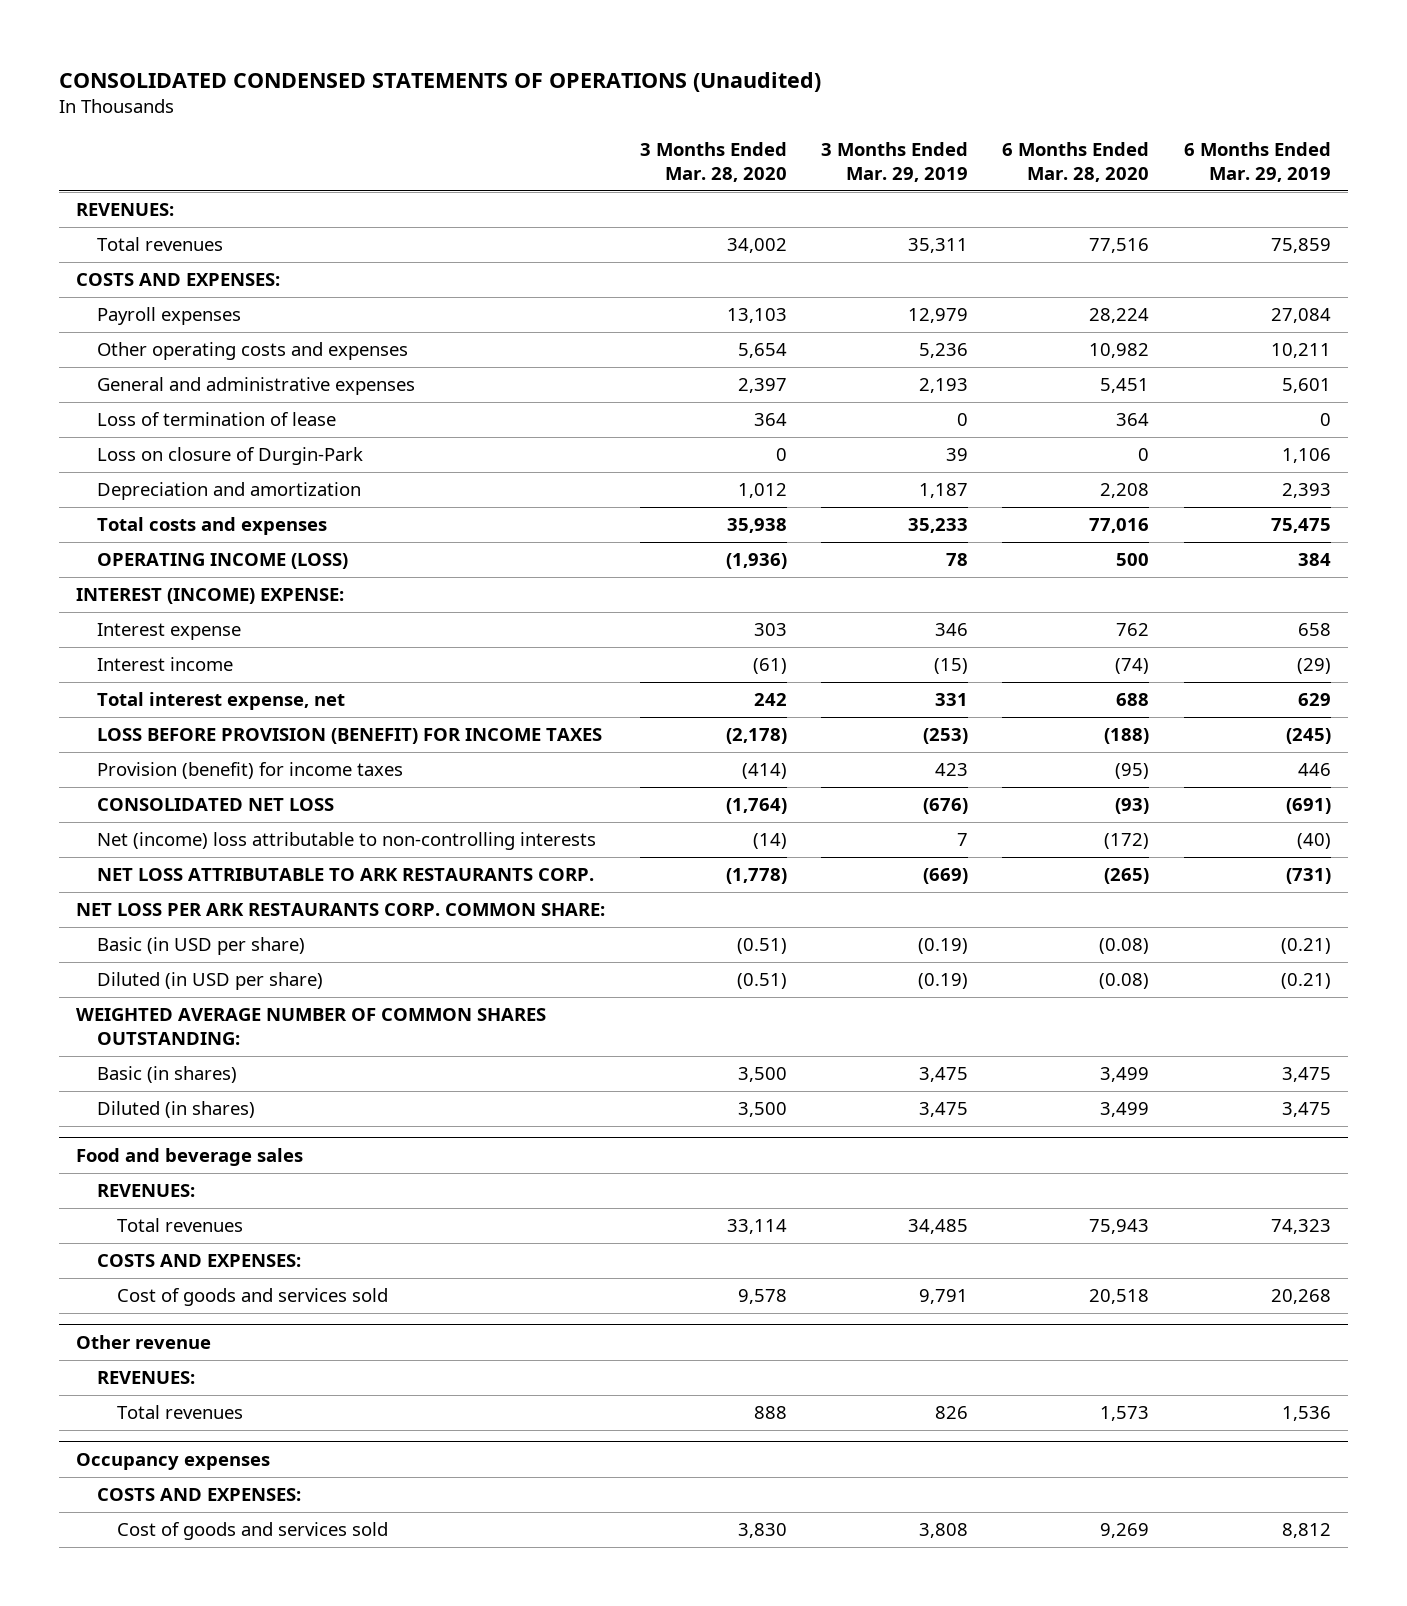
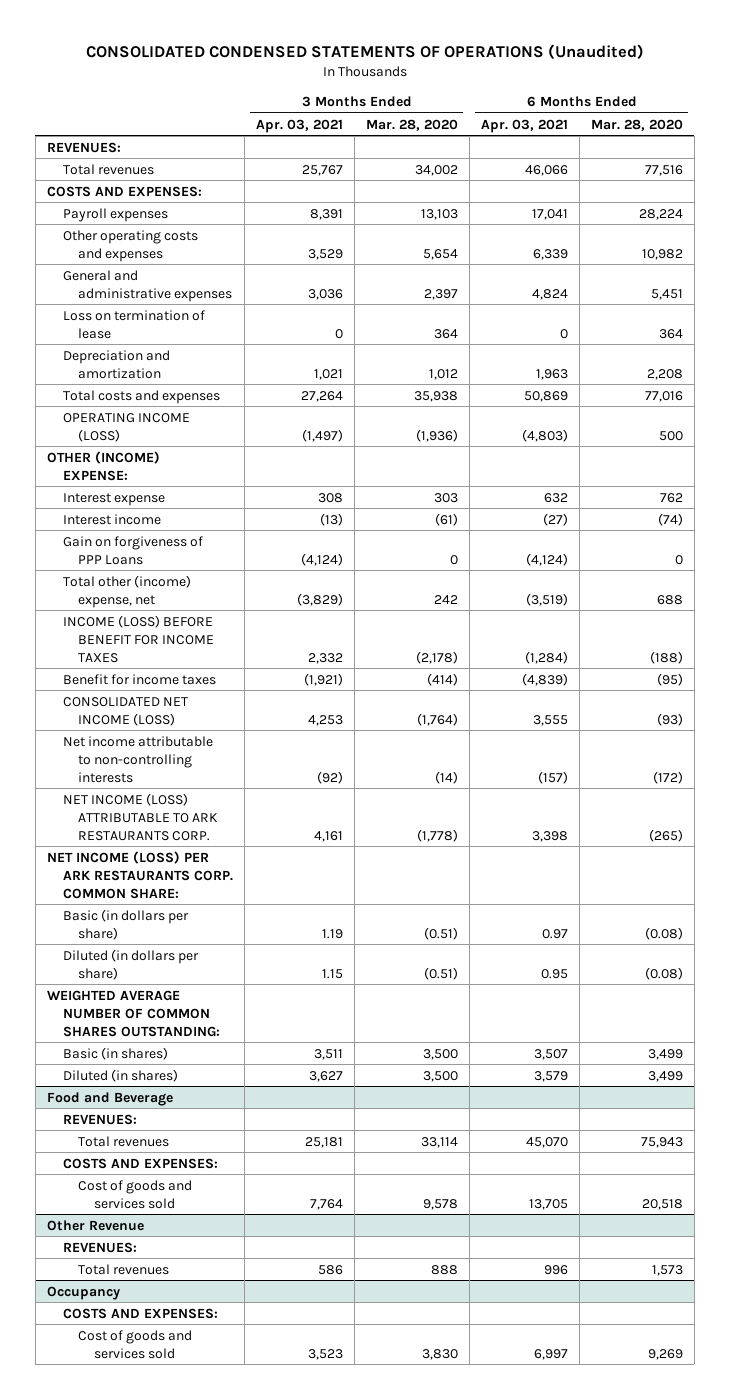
[820,141,968,182] 3 Months Ended Mar. 29, 2019 -> none
[1183,141,1331,182] 6 Months Ended Mar. 29, 2019 -> none
none -> [255,118,343,133] Apr. 03, 2021
none -> [480,118,568,133] Apr. 03, 2021
[96,447,363,466] Loss on closure of Durgin-Park -> none
[96,412,336,427] Loss of termination of lease -> [62,309,205,339] Loss on termination of lease
[76,588,345,605] INTEREST (INCOME) EXPENSE: -> [46,450,160,481] OTHER (INCOME) EXPENSE:
none -> [62,535,203,565] Gain on forgiveness of PPP Loans
[96,692,345,711] Total interest expense, net -> [62,574,191,608] Total other (income) expense, net
[96,728,602,745] LOSS BEFORE PROVISION (BENEFIT) FOR INCOME TAXES -> [62,614,215,663] INCOME (LOSS) BEFORE BENEFIT FOR INCOME TAXES
[96,762,403,780] Provision (benefit) for income taxes -> [62,673,216,685] Benefit for income taxes
[96,798,334,812] CONSOLIDATED NET LOSS -> [62,696,188,726] CONSOLIDATED NET INCOME (LOSS)
[96,832,596,851] Net (income) loss attributable to non-controlling interests -> [62,735,213,783] Net income attributable to non-controlling interests
[96,868,594,882] NET LOSS ATTRIBUTABLE TO ARK RESTAURANTS CORP. -> [62,792,219,841] NET INCOME (LOSS) ATTRIBUTABLE TO ARK RESTAURANTS CORP.
[76,903,606,917] NET LOSS PER ARK RESTAURANTS CORP. COMMON SHARE: -> [46,850,233,899] NET INCOME (LOSS) PER ARK RESTAURANTS CORP. COMMON SHARE:
[96,937,305,956] Basic (in USD per share) -> [62,908,189,940] Basic (in dollars per share)
[96,972,323,991] Diluted (in USD per share) -> [62,948,199,980] Diluted (in dollars per share)
[76,1148,304,1167] Food and beverage sales -> [46,1091,173,1106] Food and Beverage
[76,1335,212,1350] Other revenue -> [46,1219,144,1231] Other Revenue
[76,1453,271,1471] Occupancy expenses -> [46,1285,120,1300] Occupancy

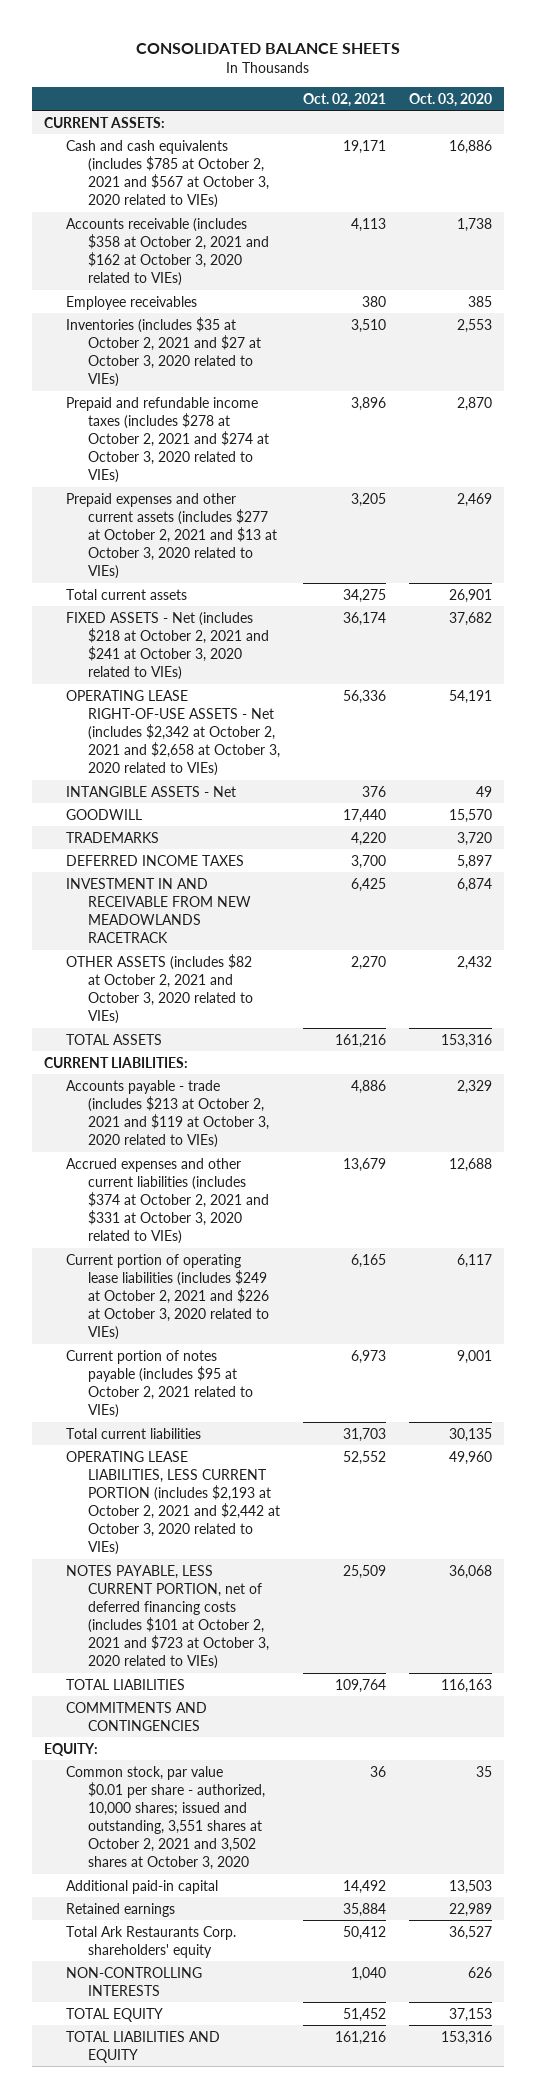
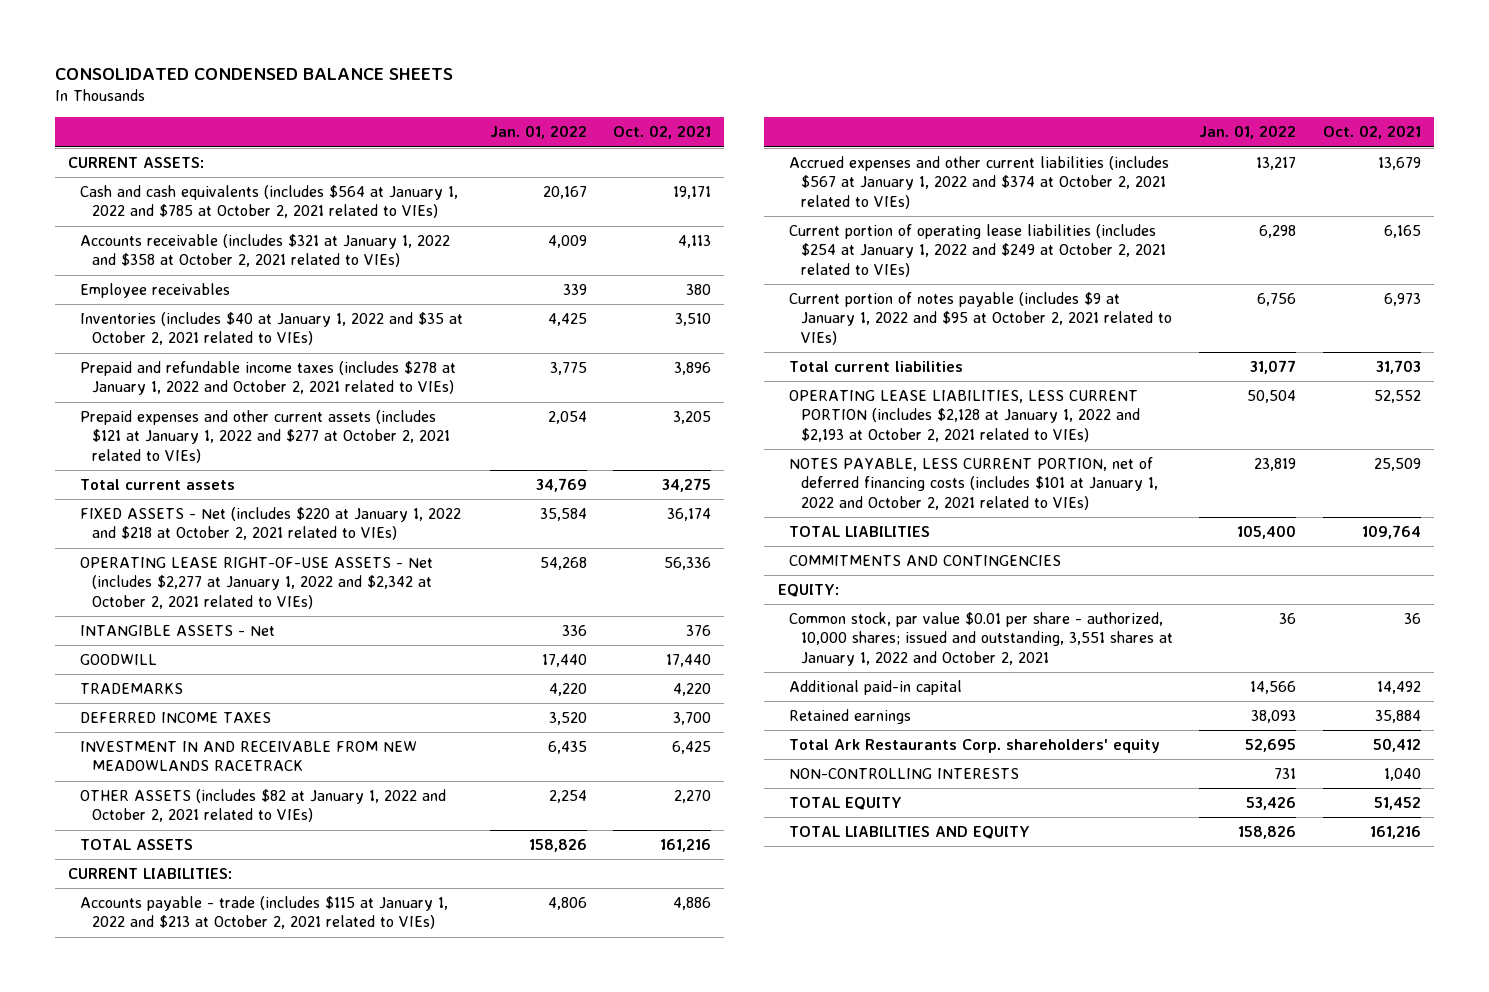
[135,43,400,55] CONSOLIDATED BALANCE SHEETS -> [55,67,454,80] CONSOLIDATED CONDENSED BALANCE SHEETS
[408,92,492,107] Oct. 03, 2020 -> none
none -> [490,125,588,140] Jan. 01, 2022
[65,139,269,208] Cash and cash equivalents (includes $785 at October 2, 2021 and $567 at October 3, 2020 related to VIEs) -> [80,184,459,219] Cash and cash equivalents (includes $564 at January 1, 2022 and $785 at October 2, 2021 related to VIEs)
[65,217,269,286] Accounts receivable (includes $358 at October 2, 2021 and $162 at October 3, 2020 related to VIEs) -> [80,233,451,268] Accounts receivable (includes $321 at January 1, 2022 and $358 at October 2, 2021 related to VIEs)
[65,316,261,387] Inventories (includes $35 at October 2, 2021 and $27 at October 3, 2020 related to VIEs) -> [80,311,464,346] Inventories (includes $40 at January 1, 2022 and $35 at October 2, 2021 related to VIEs)
[65,396,269,484] Prepaid and refundable income taxes (includes $278 at October 2, 2021 and $274 at October 3, 2020 related to VIEs) -> [80,360,457,396] Prepaid and refundable income taxes (includes $278 at January 1, 2022 and October 2, 2021 related to VIEs)
[65,492,277,580] Prepaid expenses and other current assets (includes $277 at October 2, 2021 and $13 at October 3, 2020 related to VIEs) -> [80,409,450,463] Prepaid expenses and other current assets (includes $121 at January 1, 2022 and $277 at October 2, 2021 related to VIEs)
[65,611,269,680] FIXED ASSETS - Net (includes $218 at October 2, 2021 and $241 at October 3, 2020 related to VIEs) -> [80,506,462,541] FIXED ASSETS - Net (includes $220 at January 1, 2022 and $218 at October 2, 2021 related to VIEs)
[65,689,280,777] OPERATING LEASE RIGHT-OF-USE ASSETS - Net (includes $2,342 at October 2, 2021 and $2,658 at October 3, 2020 related to VIEs) -> [80,556,434,609] OPERATING LEASE RIGHT-OF-USE ASSETS - Net (includes $2,277 at January 1, 2022 and $2,342 at October 2, 2021 related to VIEs)
[65,953,253,1024] OTHER ASSETS (includes $82 at October 2, 2021 and October 3, 2020 related to VIEs) -> [80,788,447,823] OTHER ASSETS (includes $82 at January 1, 2022 and October 2, 2021 related to VIEs)
[65,1079,269,1148] Accounts payable - trade (includes $213 at October 2, 2021 and $119 at October 3, 2020 related to VIEs) -> [80,895,449,930] Accounts payable - trade (includes $115 at January 1, 2022 and $213 at October 2, 2021 related to VIEs)
[65,1157,269,1245] Accrued expenses and other current liabilities (includes $374 at October 2, 2021 and $331 at October 3, 2020 related to VIEs) -> [789,155,1170,209] Accrued expenses and other current liabilities (includes $567 at January 1, 2022 and $374 at October 2, 2021 related to VIEs)
[65,1253,269,1341] Current portion of operating lease liabilities (includes $249 at October 2, 2021 and $226 at October 3, 2020 related to VIEs) -> [789,223,1167,277] Current portion of operating lease liabilities (includes $254 at January 1, 2022 and $249 at October 2, 2021 related to VIEs)
[65,1349,253,1418] Current portion of notes payable (includes $95 at October 2, 2021 related to VIEs) -> [789,291,1173,345] Current portion of notes payable (includes $9 at January 1, 2022 and $95 at October 2, 2021 related to VIEs)
[65,1450,280,1556] OPERATING LEASE LIABILITIES, LESS CURRENT PORTION (includes $2,193 at October 2, 2021 and $2,442 at October 3, 2020 related to VIEs) -> [789,389,1141,442] OPERATING LEASE LIABILITIES, LESS CURRENT PORTION (includes $2,128 at January 1, 2022 and $2,193 at October 2, 2021 related to VIEs)
[65,1564,269,1670] NOTES PAYABLE, LESS CURRENT PORTION, net of deferred financing costs (includes $101 at October 2, 2021 and $723 at October 3, 2020 related to VIEs) -> [789,456,1159,510] NOTES PAYABLE, LESS CURRENT PORTION, net of deferred financing costs (includes $101 at January 1, 2022 and October 2, 2021 related to VIEs)
[65,1765,265,1871] Common stock, par value $0.01 per share - authorized, 10,000 shares; issued and outstanding, 3,551 shares at October 2, 2021 and 3,502 shares at October 3, 2020 -> [789,611,1174,666] Common stock, par value $0.01 per share - authorized, 10,000 shares; issued and outstanding, 3,551 shares at January 1, 2022 and October 2, 2021

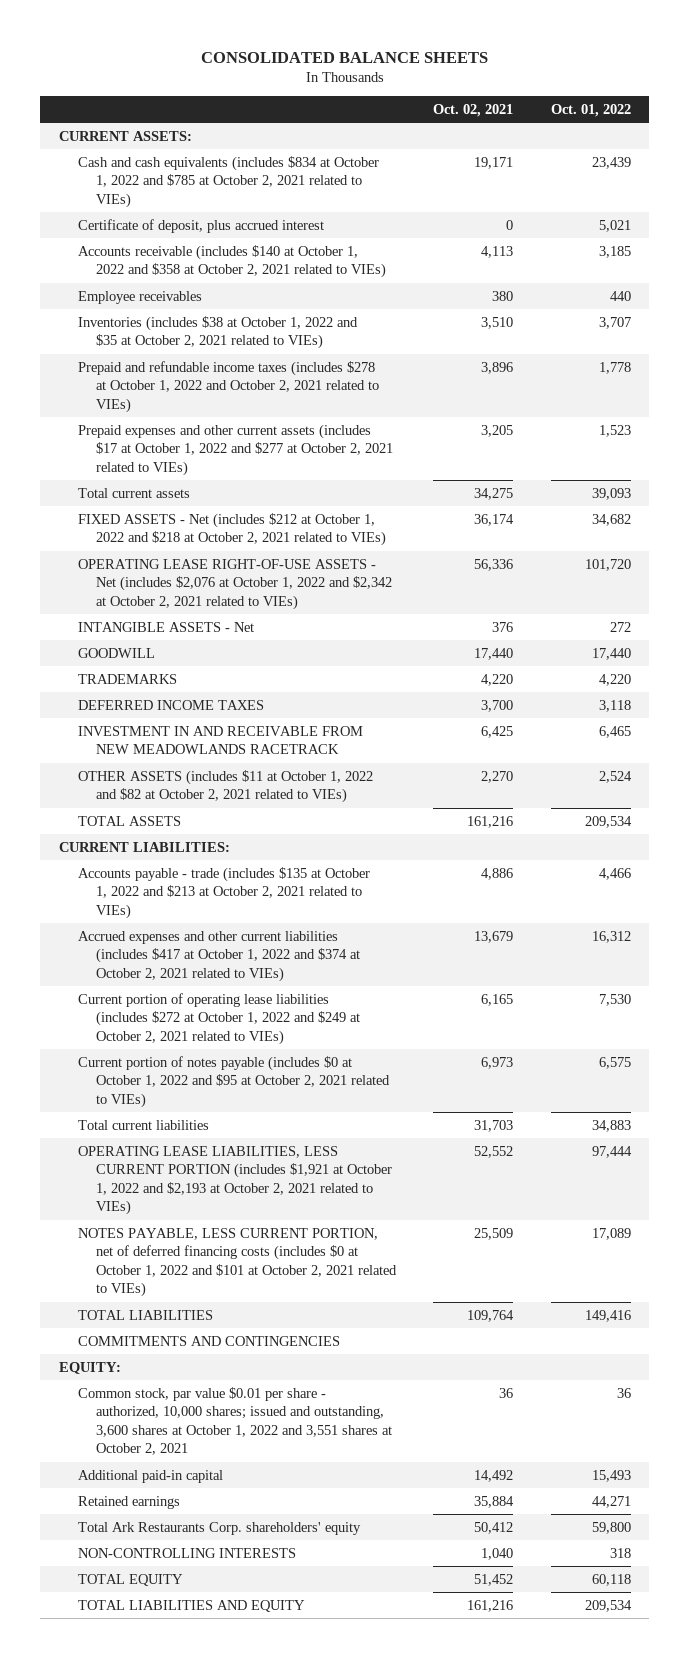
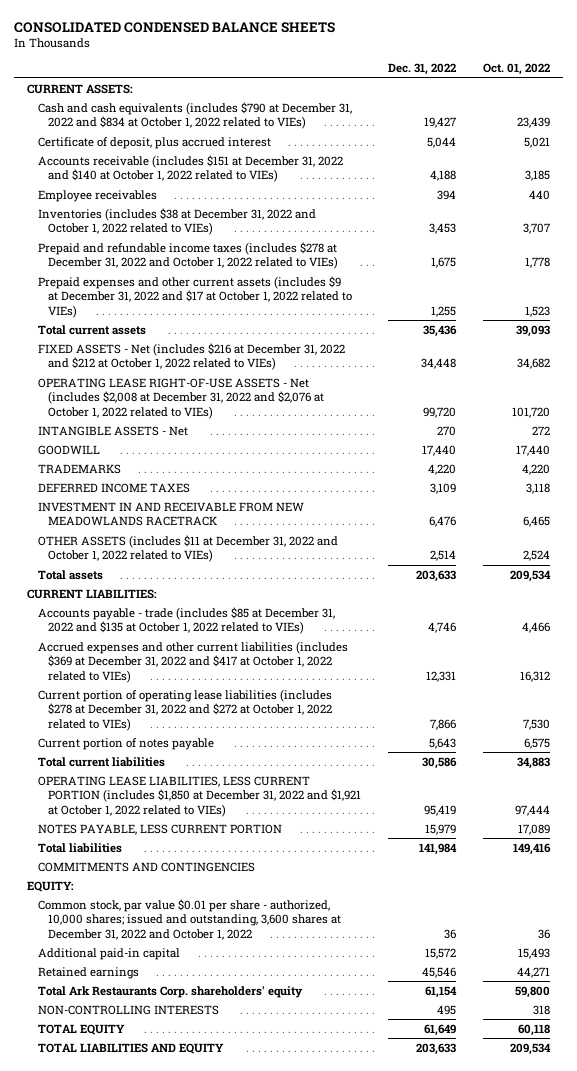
[200,51,488,63] CONSOLIDATED BALANCE SHEETS -> [13,21,335,33] CONSOLIDATED CONDENSED BALANCE SHEETS
[433,103,514,117] Oct. 02, 2021 -> none
none -> [388,63,457,76] Dec. 31, 2022
[77,155,379,208] Cash and cash equivalents (includes $834 at October 1, 2022 and $785 at October 2, 2021 related to VIEs) -> [37,101,352,130] Cash and cash equivalents (includes $790 at December 31, 2022 and $834 at October 1, 2022 related to VIEs)
[77,244,387,279] Accounts receivable (includes $140 at October 1, 2022 and $358 at October 2, 2021 related to VIEs) -> [37,154,343,183] Accounts receivable (includes $151 at December 31, 2022 and $140 at October 1, 2022 related to VIEs)
[77,315,358,350] Inventories (includes $38 at October 1, 2022 and $35 at October 2, 2021 related to VIEs) -> [37,207,316,236] Inventories (includes $38 at December 31, 2022 and October 1, 2022 related to VIEs)
[77,360,380,413] Prepaid and refundable income taxes (includes $278 at October 1, 2022 and October 2, 2021 related to VIEs) -> [37,241,339,270] Prepaid and refundable income taxes (includes $278 at December 31, 2022 and October 1, 2022 related to VIEs)
[77,423,394,476] Prepaid expenses and other current assets (includes $17 at October 1, 2022 and $277 at October 2, 2021 related to VIEs) -> [37,275,353,319] Prepaid expenses and other current assets (includes $9 at December 31, 2022 and $17 at October 1, 2022 related to VIEs)
[77,512,387,547] FIXED ASSETS - Net (includes $212 at October 1, 2022 and $218 at October 2, 2021 related to VIEs) -> [37,342,345,371] FIXED ASSETS - Net (includes $216 at December 31, 2022 and $212 at October 1, 2022 related to VIEs)
[77,558,393,610] OPERATING LEASE RIGHT-OF-USE ASSETS - Net (includes $2,076 at October 1, 2022 and $2,342 at October 2, 2021 related to VIEs) -> [37,377,325,420] OPERATING LEASE RIGHT-OF-USE ASSETS - Net (includes $2,008 at December 31, 2022 and $2,076 at October 1, 2022 related to VIEs)
[77,769,373,804] OTHER ASSETS (includes $11 at October 1, 2022 and $82 at October 2, 2021 related to VIEs) -> [37,534,338,563] OTHER ASSETS (includes $11 at December 31, 2022 and October 1, 2022 related to VIEs)
[77,815,181,826] TOTAL ASSETS -> [37,569,103,580] Total assets
[77,866,370,919] Accounts payable - trade (includes $135 at October 1, 2022 and $213 at October 2, 2021 related to VIEs) -> [37,606,335,635] Accounts payable - trade (includes $85 at December 31, 2022 and $135 at October 1, 2022 related to VIEs)
[77,930,361,982] Accrued expenses and other current liabilities (includes $417 at October 1, 2022 and $374 at October 2, 2021 related to VIEs) -> [37,640,348,684] Accrued expenses and other current liabilities (includes $369 at December 31, 2022 and $417 at October 1, 2022 related to VIEs)
[77,992,361,1045] Current portion of operating lease liabilities (includes $272 at October 1, 2022 and $249 at October 2, 2021 related to VIEs) -> [37,688,333,732] Current portion of operating lease liabilities (includes $278 at December 31, 2022 and $272 at October 1, 2022 related to VIEs)
[77,1055,391,1108] Current portion of notes payable (includes $0 at October 1, 2022 and $95 at October 2, 2021 related to VIEs) -> [37,737,214,750] Current portion of notes payable
[77,1145,393,1216] OPERATING LEASE LIABILITIES, LESS CURRENT PORTION (includes $1,921 at October 1, 2022 and $2,193 at October 2, 2021 related to VIEs) -> [37,775,362,818] OPERATING LEASE LIABILITIES, LESS CURRENT PORTION (includes $1,850 at December 31, 2022 and $1,921 at October 1, 2022 related to VIEs)
[77,1227,398,1298] NOTES PAYABLE, LESS CURRENT PORTION, net of deferred financing costs (includes $0 at October 1, 2022 and $101 at October 2, 2021 related to VIEs) -> [37,823,282,835] NOTES PAYABLE, LESS CURRENT PORTION
[77,1309,213,1320] TOTAL LIABILITIES -> [37,842,122,853] Total liabilities
[77,1386,393,1456] Common stock, par value $0.01 per share - authorized, 10,000 shares; issued and outstanding, 3,600 shares at October 1, 2022 and 3,551 shares at October 2, 2021 -> [37,898,342,941] Common stock, par value $0.01 per share - authorized, 10,000 shares; issued and outstanding, 3,600 shares at December 31, 2022 and October 1, 2022

